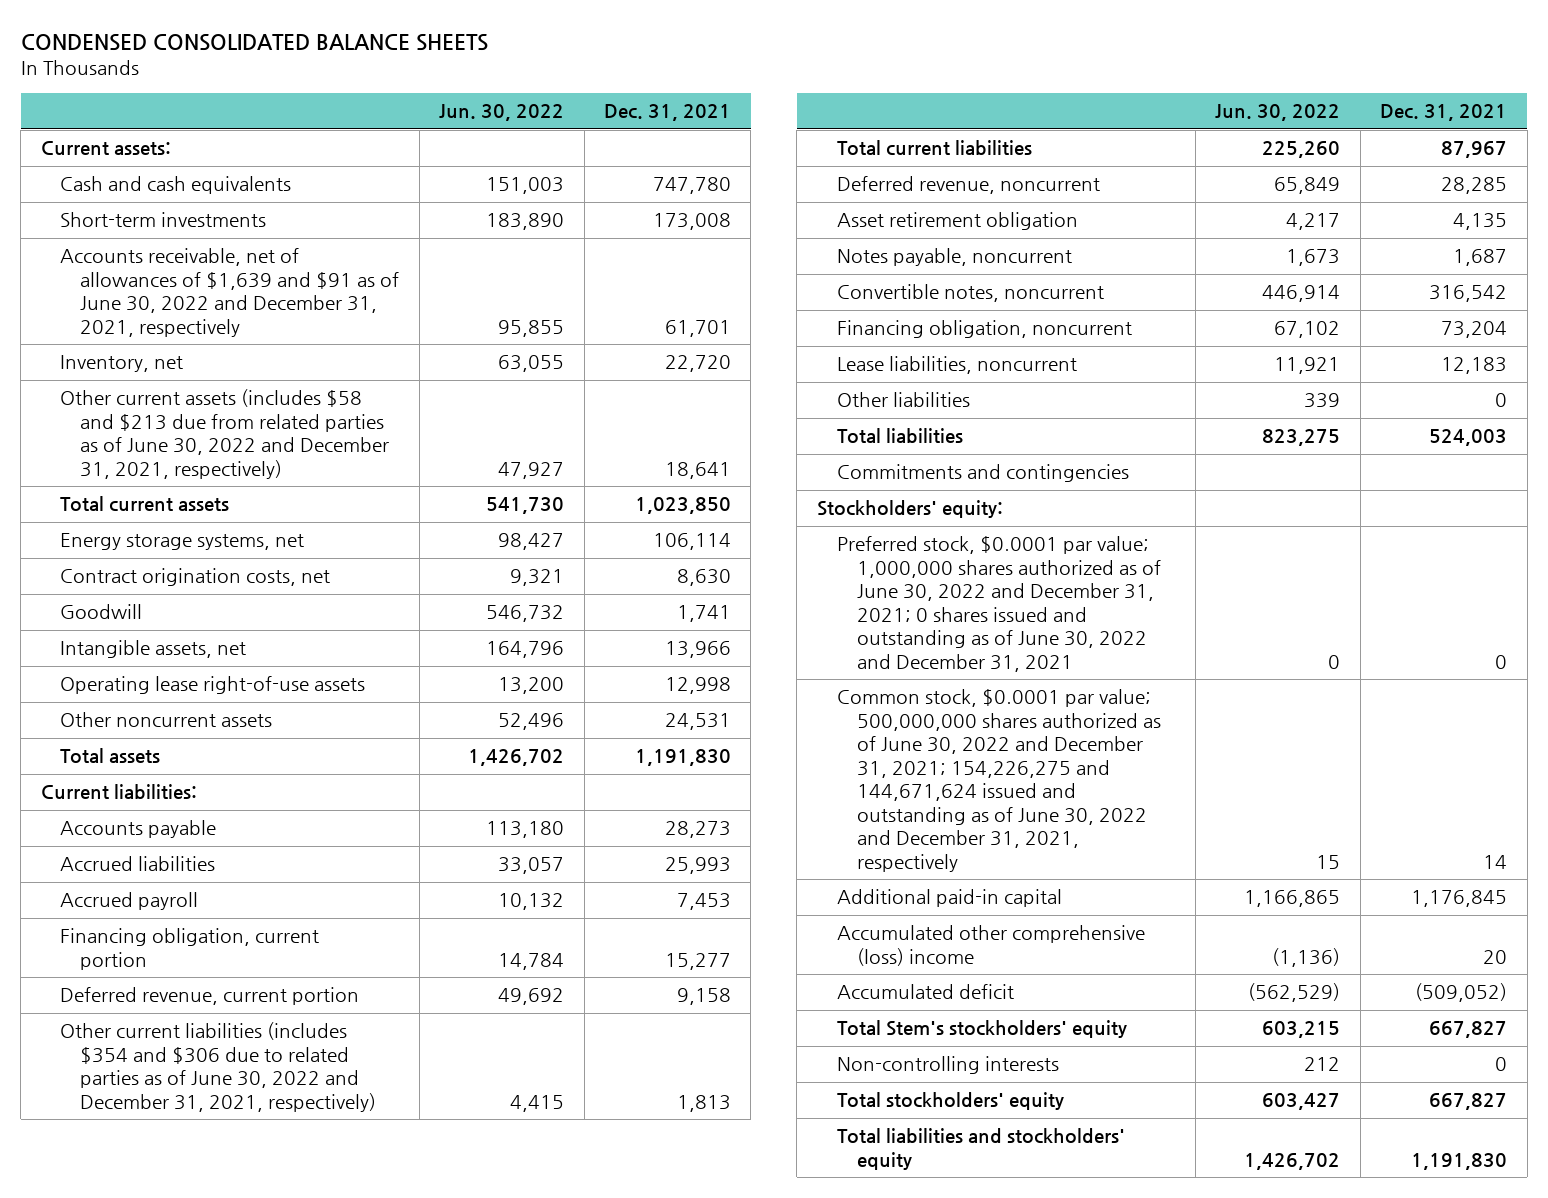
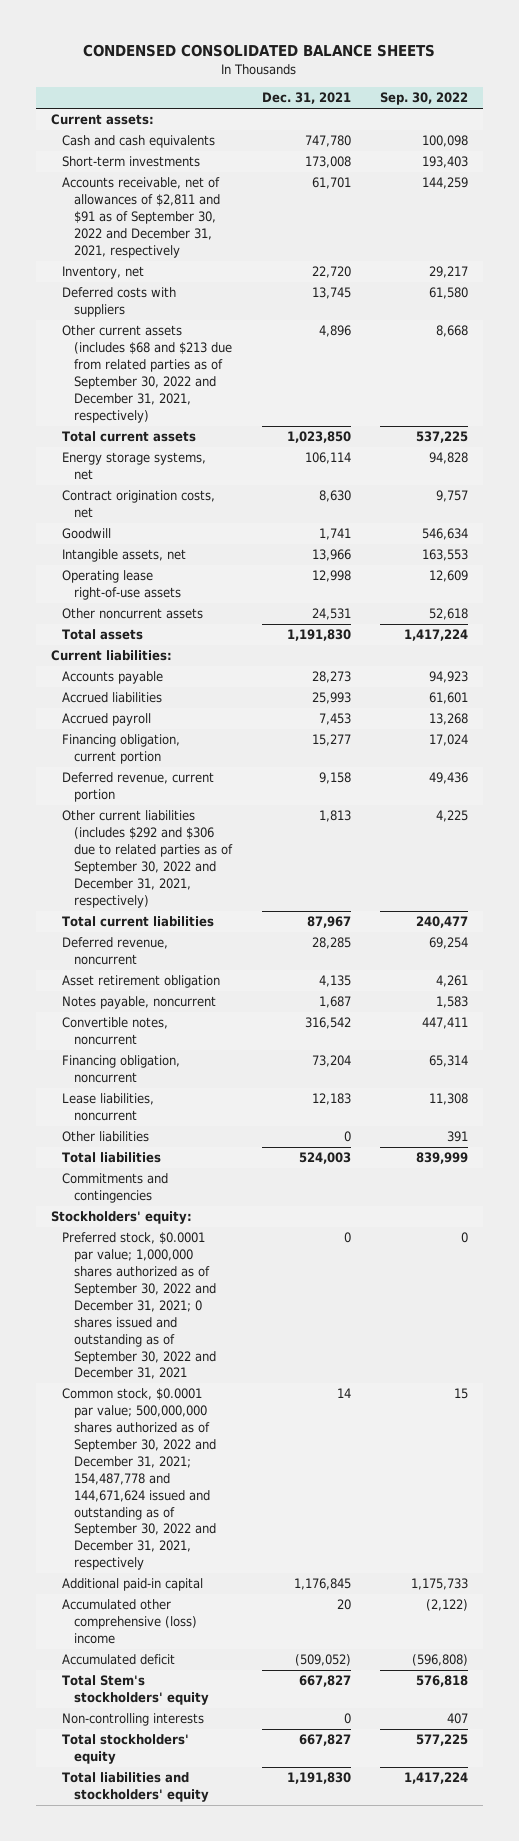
[439,104,565,122] Jun. 30, 2022 -> none
none -> [380,92,469,106] Sep. 30, 2022
[60,248,400,337] Accounts receivable, net of allowances of $1,639 and $91 as of June 30, 2022 and December 31, 2021, respectively -> [62,177,221,258] Accounts receivable, net of allowances of $2,811 and $91 as of September 30, 2022 and December 31, 2021, respectively
none -> [62,287,177,318] Deferred costs with suppliers
[60,389,390,479] Other current assets (includes $58 and $213 due from related parties as of June 30, 2022 and December 31, 2021, respectively) -> [62,325,233,423] Other current assets (includes $68 and $213 due from related parties as of September 30, 2022 and December 31, 2021, respectively)
[664,461,731,479] 18,641 -> [318,325,351,338] 4,896
[60,1022,377,1112] Other current liabilities (includes $354 and $306 due to related parties as of June 30, 2022 and December 31, 2021, respectively) -> [62,810,234,908] Other current liabilities (includes $292 and $306 due to related parties as of September 30, 2022 and December 31, 2021, respectively)
[836,536,1161,672] Preferred stock, $0.0001 par value; 1,000,000 shares authorized as of June 30, 2022 and December 31, 2021; 0 shares issued and outstanding as of June 30, 2022 and December 31, 2021 -> [62,1232,217,1380] Preferred stock, $0.0001 par value; 1,000,000 shares authorized as of September 30, 2022 and December 31, 2021; 0 shares issued and outstanding as of September 30, 2022 and December 31, 2021
[836,689,1161,872] Common stock, $0.0001 par value; 500,000,000 shares authorized as of June 30, 2022 and December 31, 2021; 154,226,275 and 144,671,624 issued and outstanding as of June 30, 2022 and December 31, 2021, respectively -> [62,1388,217,1571] Common stock, $0.0001 par value; 500,000,000 shares authorized as of September 30, 2022 and December 31, 2021; 154,487,778 and 144,671,624 issued and outstanding as of September 30, 2022 and December 31, 2021, respectively

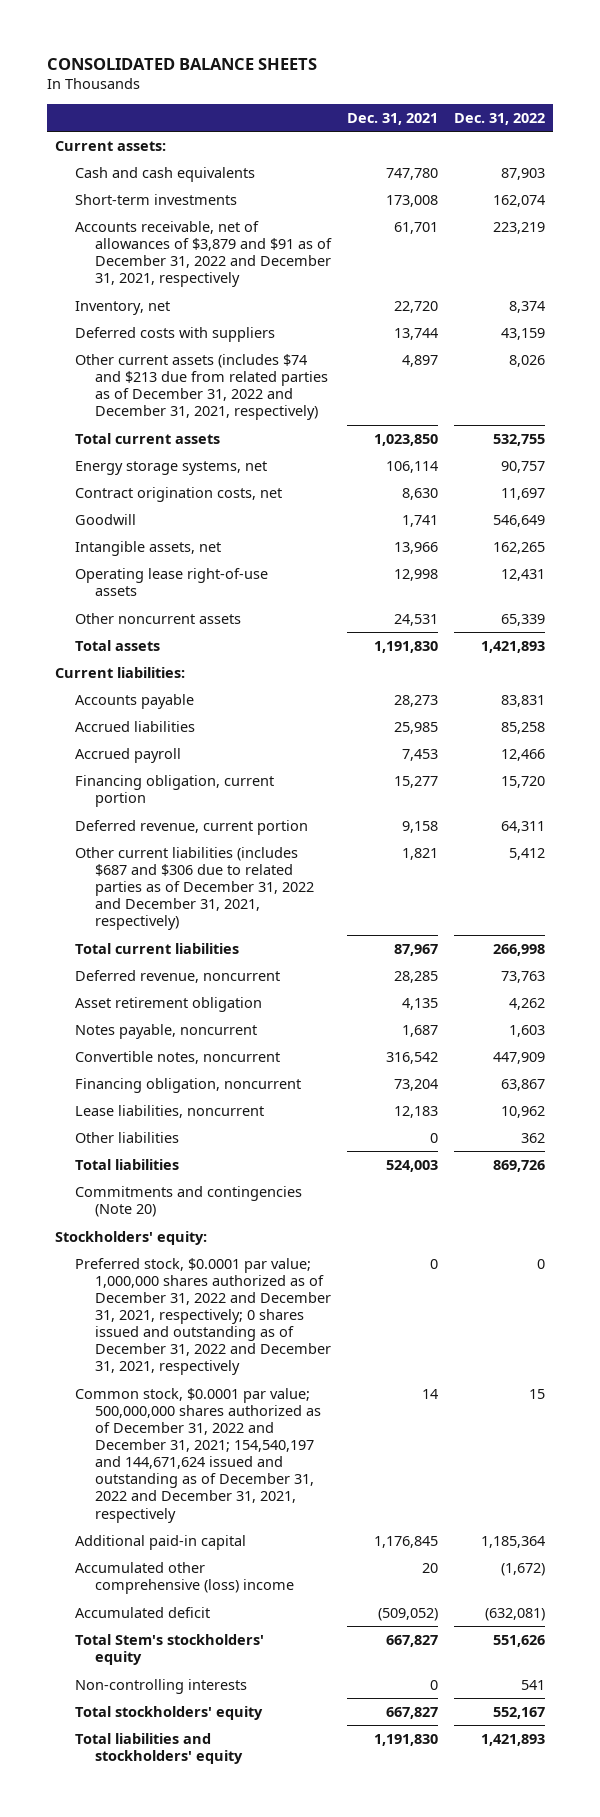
[83,44,436,58] CONDENSED CONSOLIDATED BALANCE SHEETS -> [47,57,318,70] CONSOLIDATED BALANCE SHEETS
[380,92,469,106] Sep. 30, 2022 -> none
none -> [453,112,545,125] Dec. 31, 2022
[62,177,221,258] Accounts receivable, net of allowances of $2,811 and $91 as of September 30, 2022 and December 31, 2021, respectively -> [75,220,333,288] Accounts receivable, net of allowances of $3,879 and $91 as of December 31, 2022 and December 31, 2021, respectively
[311,287,351,300] 13,745 -> [394,327,439,340] 13,744
[62,325,233,423] Other current assets (includes $68 and $213 due from related parties as of September 30, 2022 and December 31, 2021, respectively) -> [75,353,329,421] Other current assets (includes $74 and $213 due from related parties as of December 31, 2022 and December 31, 2021, respectively)
[318,325,351,338] 4,896 -> [402,354,439,367] 4,897
[311,692,351,705] 25,993 -> [394,721,439,734] 25,985
[62,810,234,908] Other current liabilities (includes $292 and $306 due to related parties as of September 30, 2022 and December 31, 2021, respectively) -> [75,846,315,931] Other current liabilities (includes $687 and $306 due to related parties as of December 31, 2022 and December 31, 2021, respectively)
[318,810,351,823] 1,813 -> [402,847,439,860] 1,821
[62,1173,169,1204] Commitments and contingencies -> [75,1185,303,1218] Commitments and contingencies (Note 20)
[62,1232,217,1380] Preferred stock, $0.0001 par value; 1,000,000 shares authorized as of September 30, 2022 and December 31, 2021; 0 shares issued and outstanding as of September 30, 2022 and December 31, 2021 -> [75,1257,332,1376] Preferred stock, $0.0001 par value; 1,000,000 shares authorized as of December 31, 2022 and December 31, 2021, respectively; 0 shares issued and outstanding as of December 31, 2022 and December 31, 2021, respectively
[62,1388,217,1571] Common stock, $0.0001 par value; 500,000,000 shares authorized as of September 30, 2022 and December 31, 2021; 154,487,778 and 144,671,624 issued and outstanding as of September 30, 2022 and December 31, 2021, respectively -> [75,1387,322,1523] Common stock, $0.0001 par value; 500,000,000 shares authorized as of December 31, 2022 and December 31, 2021; 154,540,197 and 144,671,624 issued and outstanding as of December 31, 2022 and December 31, 2021, respectively

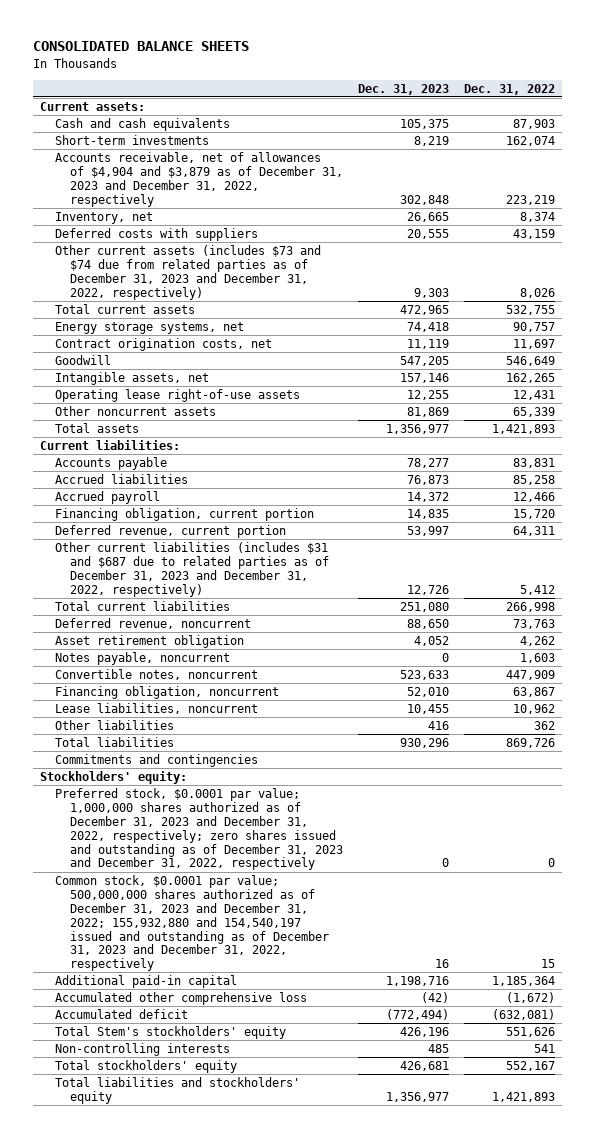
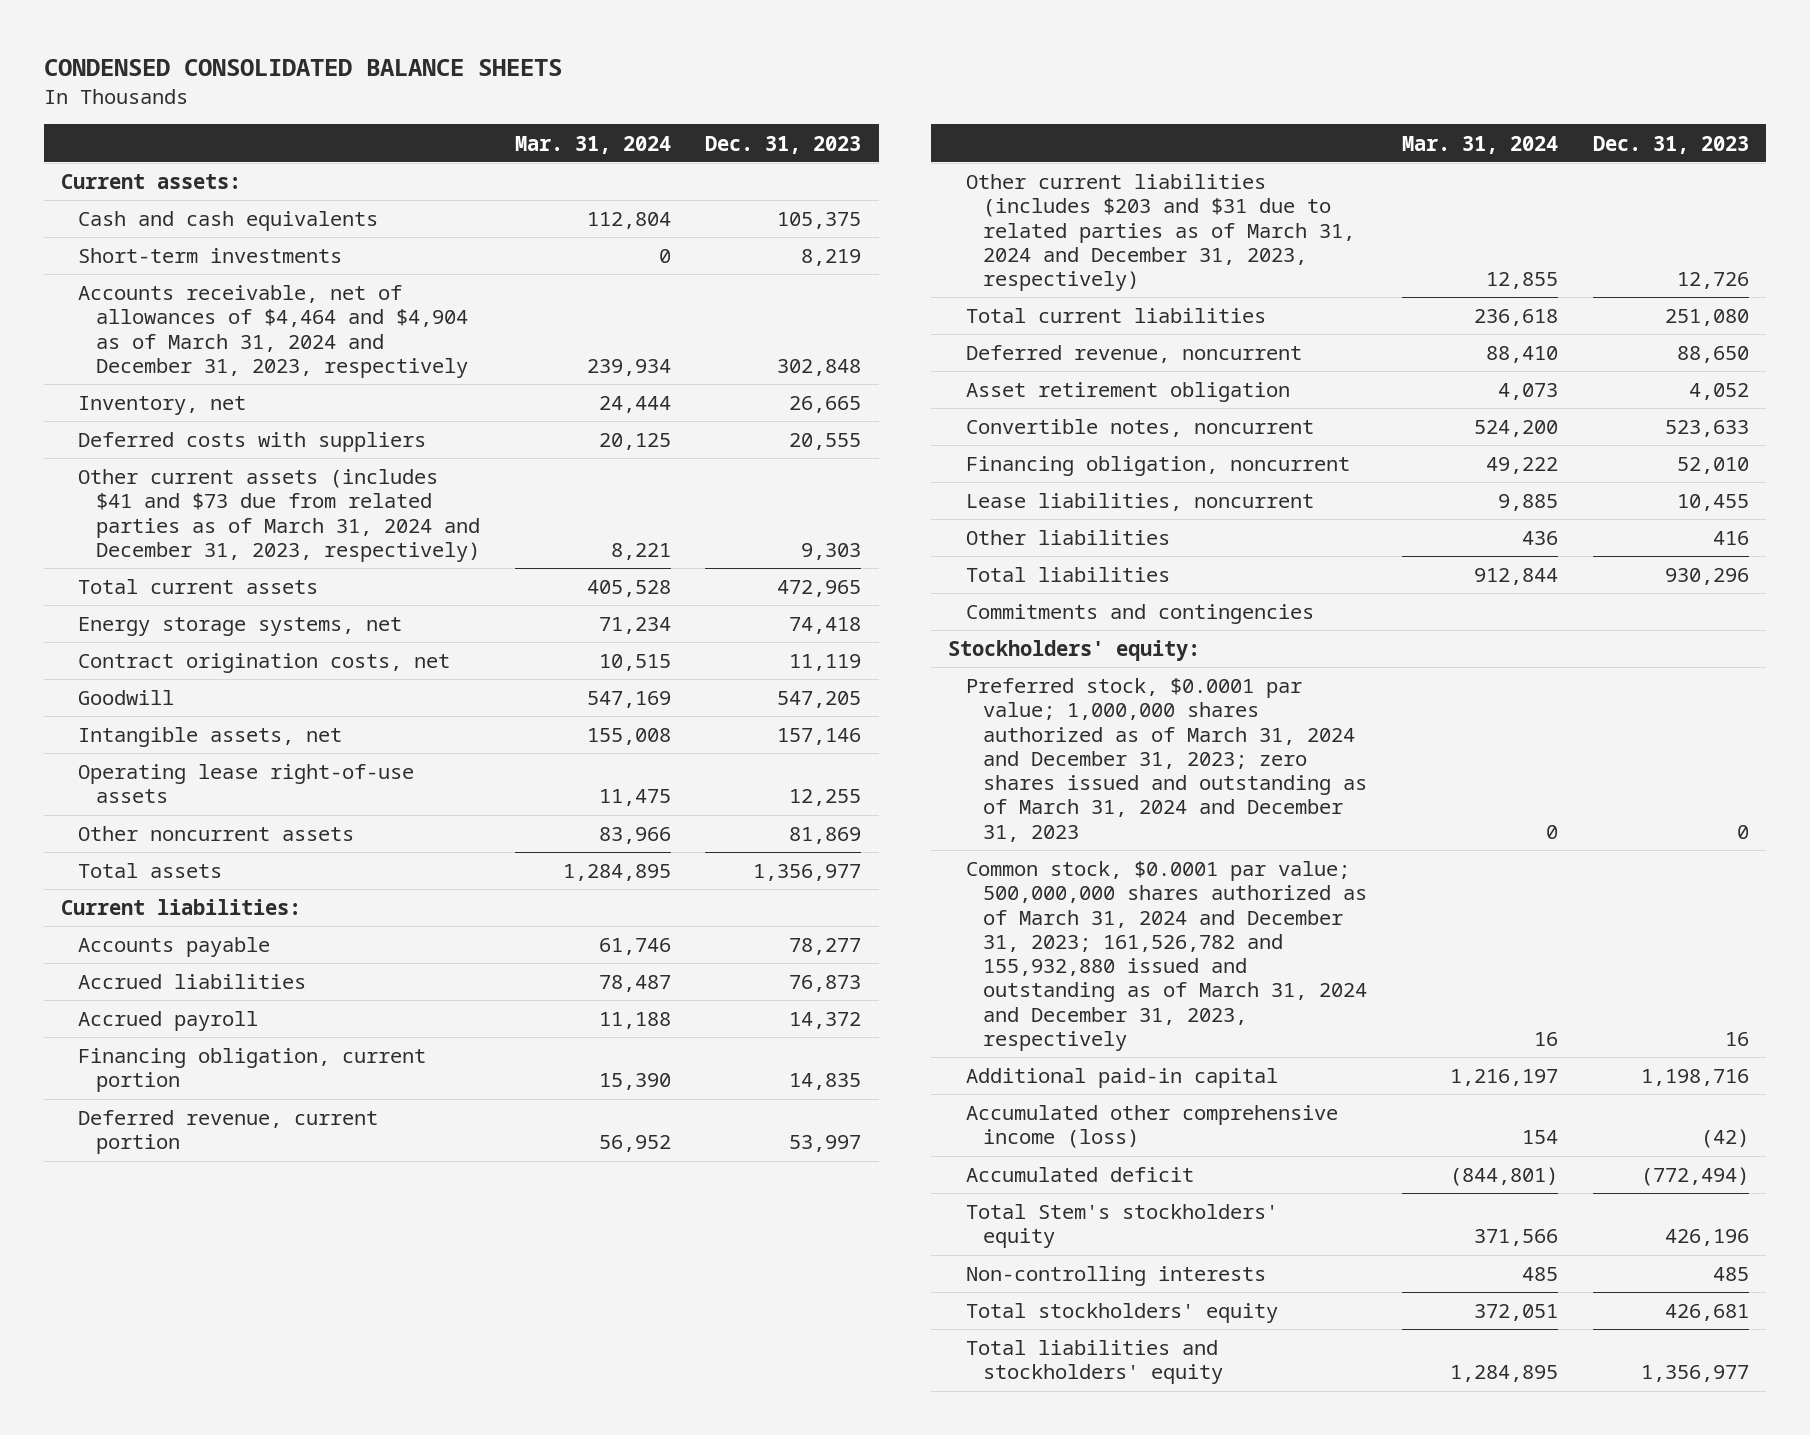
[32,41,249,52] CONSOLIDATED BALANCE SHEETS -> [43,58,562,76] CONDENSED CONSOLIDATED BALANCE SHEETS
[463,83,555,95] Dec. 31, 2022 -> none
none -> [514,135,671,154] Mar. 31, 2024
[55,151,343,207] Accounts receivable, net of allowances of $4,904 and $3,879 as of December 31, 2023 and December 31, 2022, respectively -> [78,285,468,378] Accounts receivable, net of allowances of $4,464 and $4,904 as of March 31, 2024 and December 31, 2023, respectively
[55,244,322,300] Other current assets (includes $73 and $74 due from related parties as of December 31, 2023 and December 31, 2022, respectively) -> [78,469,480,562] Other current assets (includes $41 and $73 due from related parties as of March 31, 2024 and December 31, 2023, respectively)
[55,541,329,597] Other current liabilities (includes $31 and $687 due to related parties as of December 31, 2023 and December 31, 2022, respectively) -> [965,174,1356,292] Other current liabilities (includes $203 and $31 due to related parties as of March 31, 2024 and December 31, 2023, respectively)
[55,651,231,665] Notes payable, noncurrent -> none
[55,787,343,871] Preferred stock, $0.0001 par value; 1,000,000 shares authorized as of December 31, 2023 and December 31, 2022, respectively; zero shares issued and outstanding as of December 31, 2023 and December 31, 2022, respectively -> [965,678,1368,842] Preferred stock, $0.0001 par value; 1,000,000 shares authorized as of March 31, 2024 and December 31, 2023; zero shares issued and outstanding as of March 31, 2024 and December 31, 2023
[55,874,329,972] Common stock, $0.0001 par value; 500,000,000 shares authorized as of December 31, 2023 and December 31, 2022; 155,932,880 and 154,540,197 issued and outstanding as of December 31, 2023 and December 31, 2022, respectively -> [965,861,1368,1051] Common stock, $0.0001 par value; 500,000,000 shares authorized as of March 31, 2024 and December 31, 2023; 161,526,782 and 155,932,880 issued and outstanding as of March 31, 2024 and December 31, 2023, respectively
[55,991,308,1005] Accumulated other comprehensive loss -> [965,1105,1338,1149] Accumulated other comprehensive income (loss)

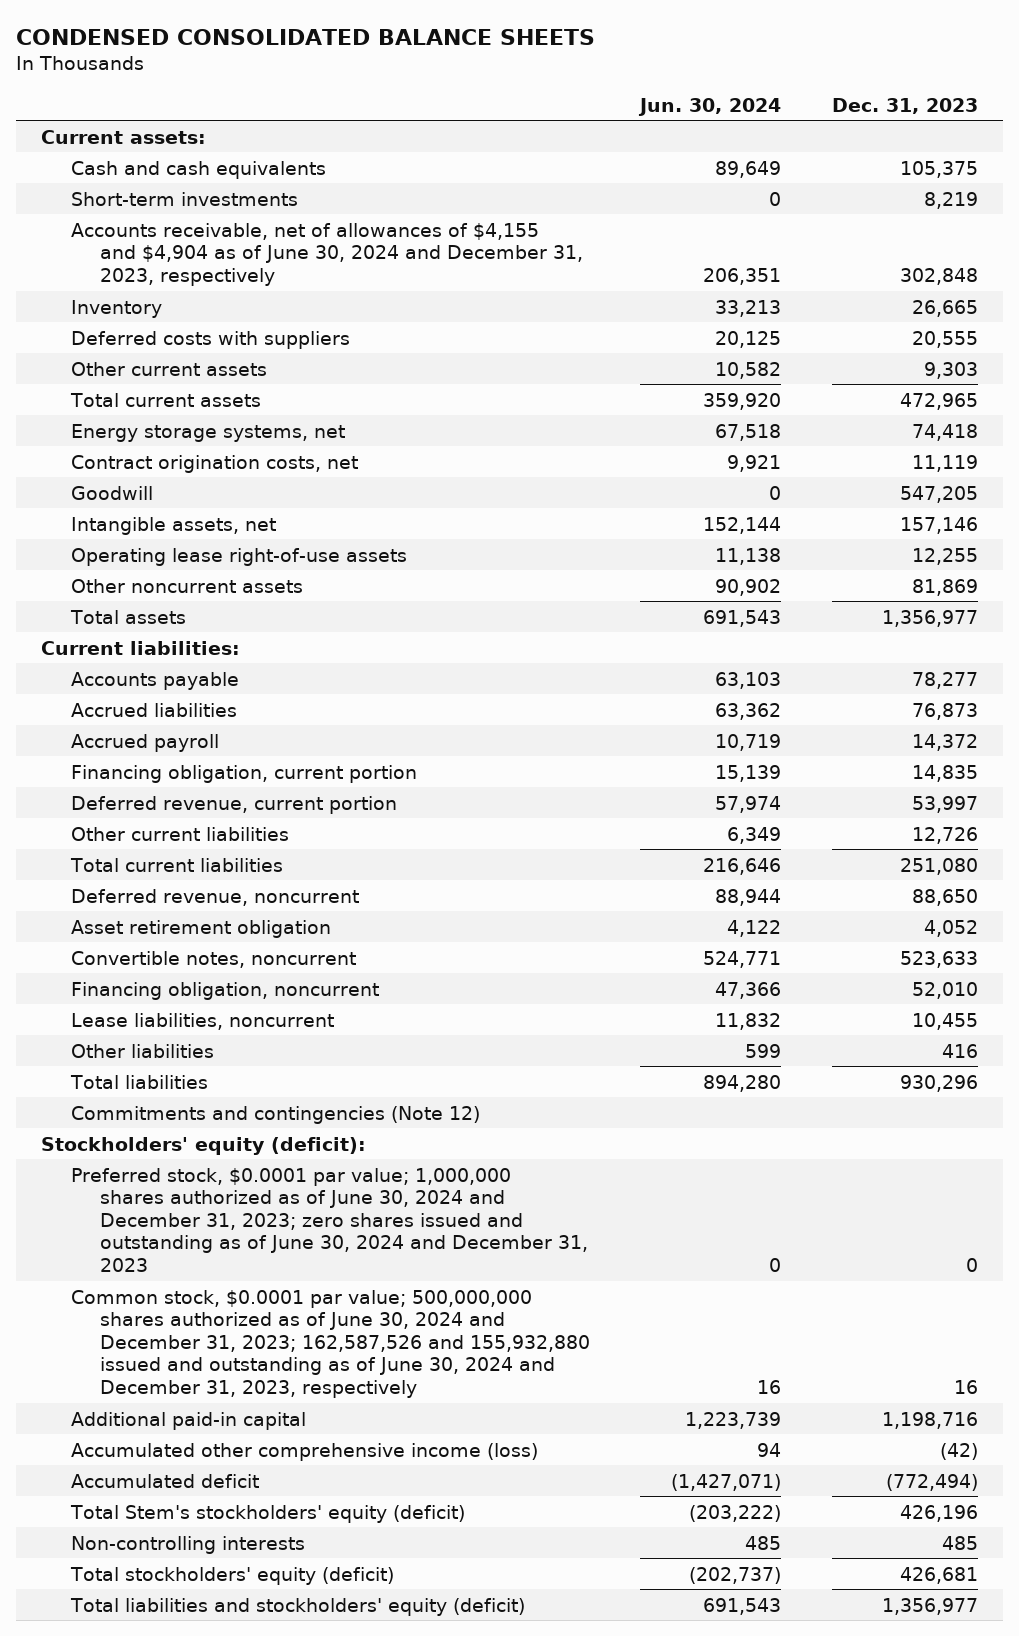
[514,135,671,154] Mar. 31, 2024 -> none
none -> [638,97,782,116] Jun. 30, 2024
[78,285,468,378] Accounts receivable, net of allowances of $4,464 and $4,904 as of March 31, 2024 and December 31, 2023, respectively -> [70,222,584,286] Accounts receivable, net of allowances of $4,155 and $4,904 as of June 30, 2024 and December 31, 2023, respectively
[78,396,247,416] Inventory, net -> [70,299,162,318] Inventory
[78,469,480,562] Other current assets (includes $41 and $73 due from related parties as of March 31, 2024 and December 31, 2023, respectively) -> [70,361,267,376] Other current assets
[965,174,1356,292] Other current liabilities (includes $203 and $31 due to related parties as of March 31, 2024 and December 31, 2023, respectively) -> [70,826,289,841] Other current liabilities
[965,604,1314,625] Commitments and contingencies -> [70,1105,480,1124] Commitments and contingencies (Note 12)
[948,640,1201,662] Stockholders' equity: -> [41,1136,367,1155] Stockholders' equity (deficit):
[965,678,1368,842] Preferred stock, $0.0001 par value; 1,000,000 shares authorized as of March 31, 2024 and December 31, 2023; zero shares issued and outstanding as of March 31, 2024 and December 31, 2023 -> [70,1167,589,1272] Preferred stock, $0.0001 par value; 1,000,000 shares authorized as of June 30, 2024 and December 31, 2023; zero shares issued and outstanding as of June 30, 2024 and December 31, 2023
[965,861,1368,1051] Common stock, $0.0001 par value; 500,000,000 shares authorized as of March 31, 2024 and December 31, 2023; 161,526,782 and 155,932,880 issued and outstanding as of March 31, 2024 and December 31, 2023, respectively -> [70,1289,591,1398] Common stock, $0.0001 par value; 500,000,000 shares authorized as of June 30, 2024 and December 31, 2023; 162,587,526 and 155,932,880 issued and outstanding as of June 30, 2024 and December 31, 2023, respectively
[965,1204,1278,1249] Total Stem's stockholders' equity -> [69,1504,465,1523] Total Stem's stockholders' equity (deficit)
[965,1303,1278,1324] Total stockholders' equity -> [69,1566,394,1585] Total stockholders' equity (deficit)
[965,1340,1224,1385] Total liabilities and stockholders' equity -> [69,1597,525,1616] Total liabilities and stockholders' equity (deficit)

